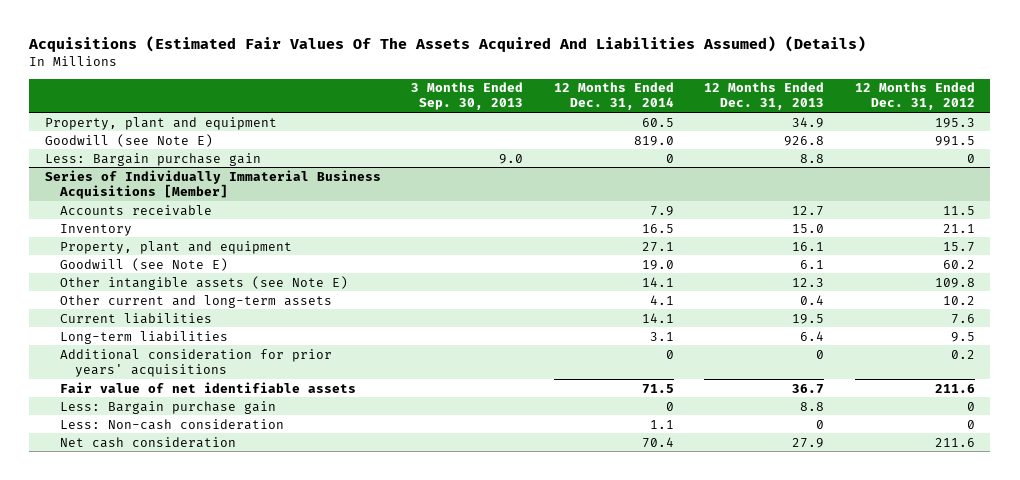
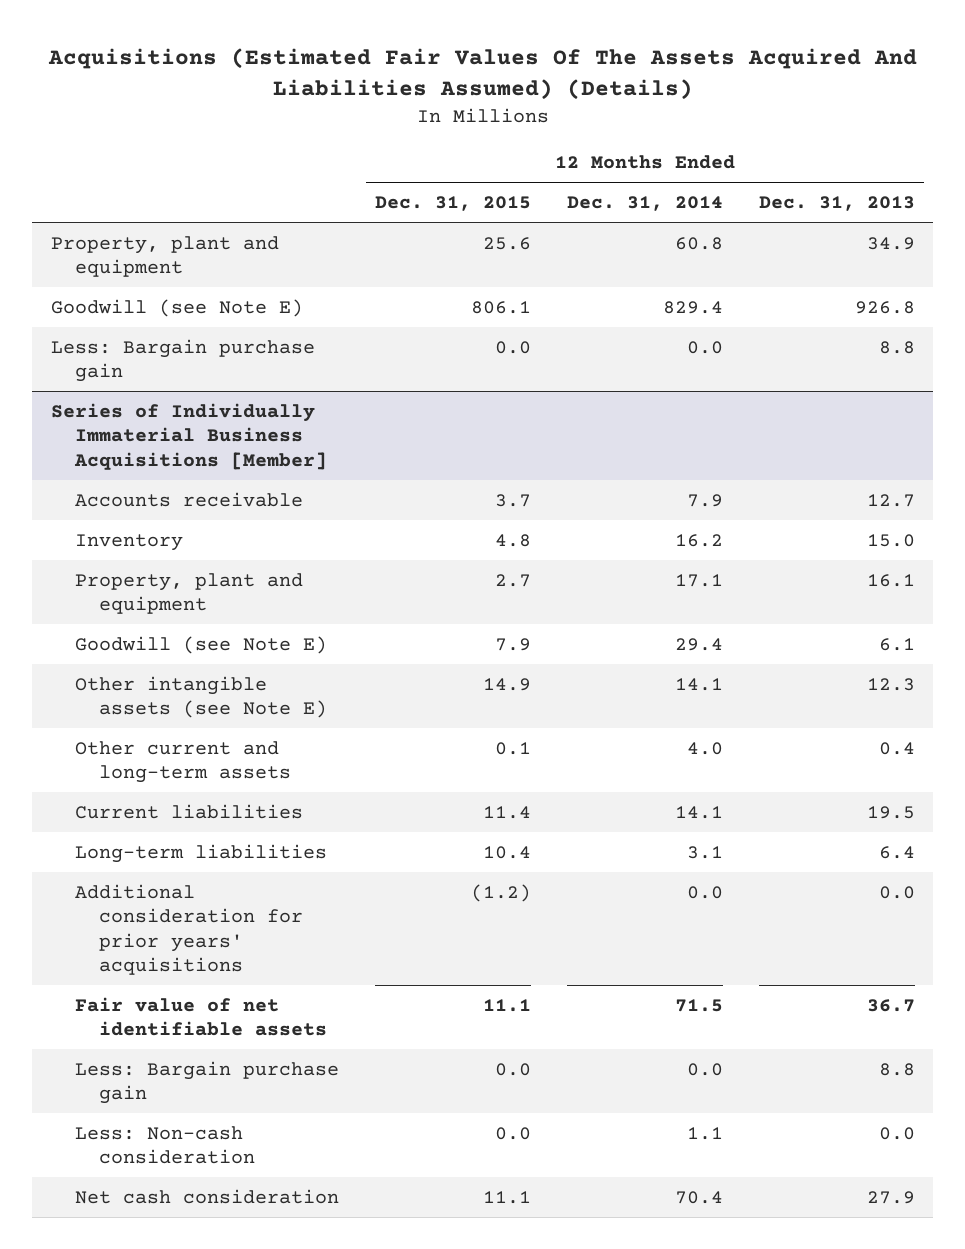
[411,82,524,111] 3 Months Ended Sep. 30, 2013 -> none
[854,82,975,111] 12 Months Ended Dec. 31, 2012 -> none
none -> [374,196,531,212] Dec. 31, 2015
[641,117,674,127] 60.5 -> [674,236,723,250] 60.8
[633,135,674,146] 819.0 -> [662,300,723,314] 829.4
[665,153,674,163] 0 -> [686,340,723,354] 0.0
[641,223,674,233] 16.5 -> [674,533,723,547] 16.2
[641,241,674,252] 27.1 -> [674,573,723,587] 17.1
[641,259,674,270] 19.0 -> [674,637,723,651] 29.4
[649,294,674,305] 4.1 -> [686,741,723,755] 4.0
[665,349,674,359] 0 -> [686,885,723,899] 0.0
[816,349,825,359] 0 -> [878,885,915,899] 0.0
[665,401,674,411] 0 -> [686,1062,723,1076] 0.0
[816,419,825,429] 0 -> [878,1126,915,1140] 0.0

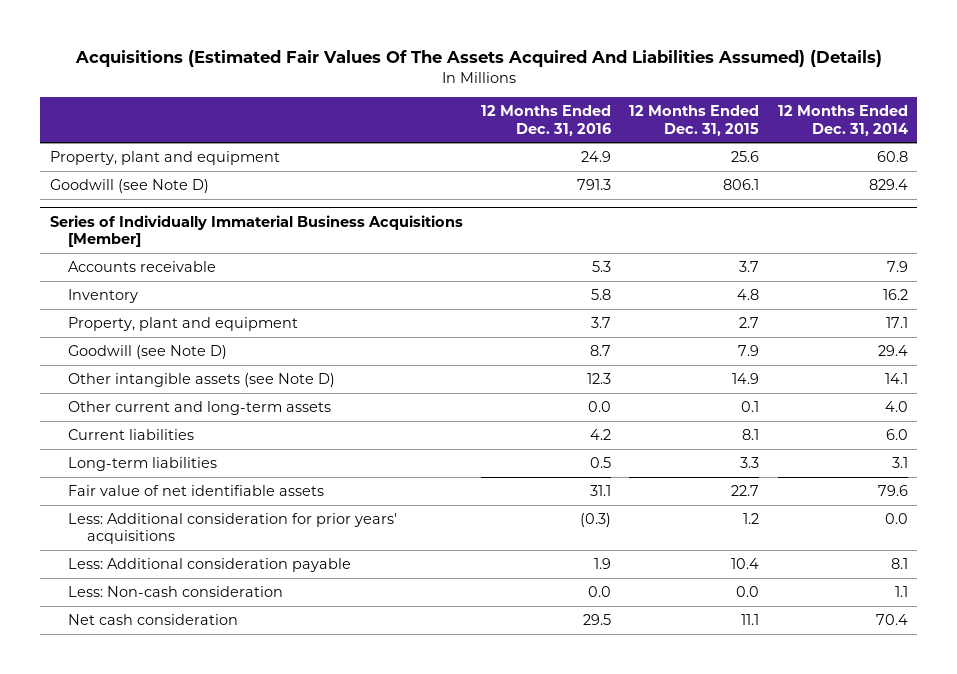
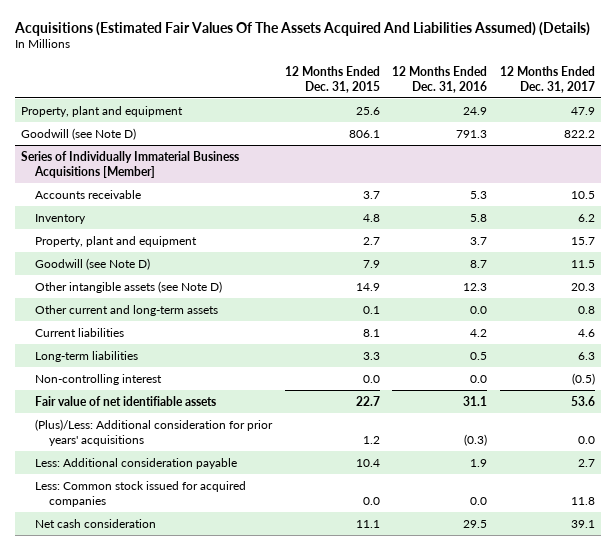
[777,105,908,136] 12 Months Ended Dec. 31, 2014 -> none
none -> [499,65,595,93] 12 Months Ended Dec. 31, 2017
none -> [35,373,163,385] Non-controlling interest
[68,513,398,545] Less: Additional consideration for prior years' acquisitions -> [35,418,274,446] (Plus)/Less: Additional consideration for prior years' acquisitions
[68,586,284,598] Less: Non-cash consideration -> none
none -> [35,480,247,507] Less: Common stock issued for acquired companies

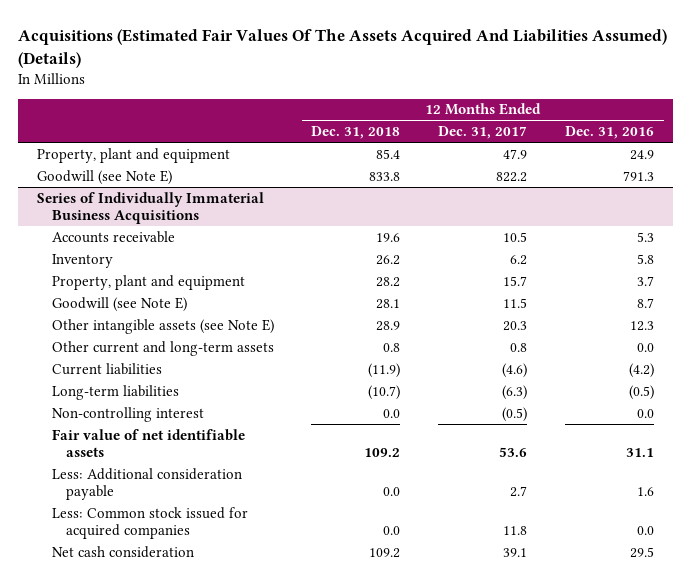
[284,65,380,93] 12 Months Ended Dec. 31, 2015 -> none
none -> [311,126,401,140] Dec. 31, 2018
[20,127,136,140] Goodwill (see Note D) -> [36,169,172,185] Goodwill (see Note E)
[20,150,239,178] Series of Individually Immaterial Business Acquisitions [Member] -> [36,191,264,225] Series of Individually Immaterial Business Acquisitions
[35,257,151,270] Goodwill (see Note D) -> [51,296,187,312] Goodwill (see Note E)
[35,280,223,293] Other intangible assets (see Note D) -> [51,318,274,334] Other intangible assets (see Note E)
[470,328,488,337] 4.2 -> [629,362,655,378] (4.2)
[577,328,595,337] 4.6 -> [502,362,528,378] (4.6)
[470,351,488,360] 0.5 -> [629,384,655,400] (0.5)
[577,351,595,360] 6.3 -> [502,384,528,400] (6.3)
[35,418,274,446] (Plus)/Less: Additional consideration for prior years' acquisitions -> none
[470,458,488,467] 1.9 -> [637,487,655,497] 1.6

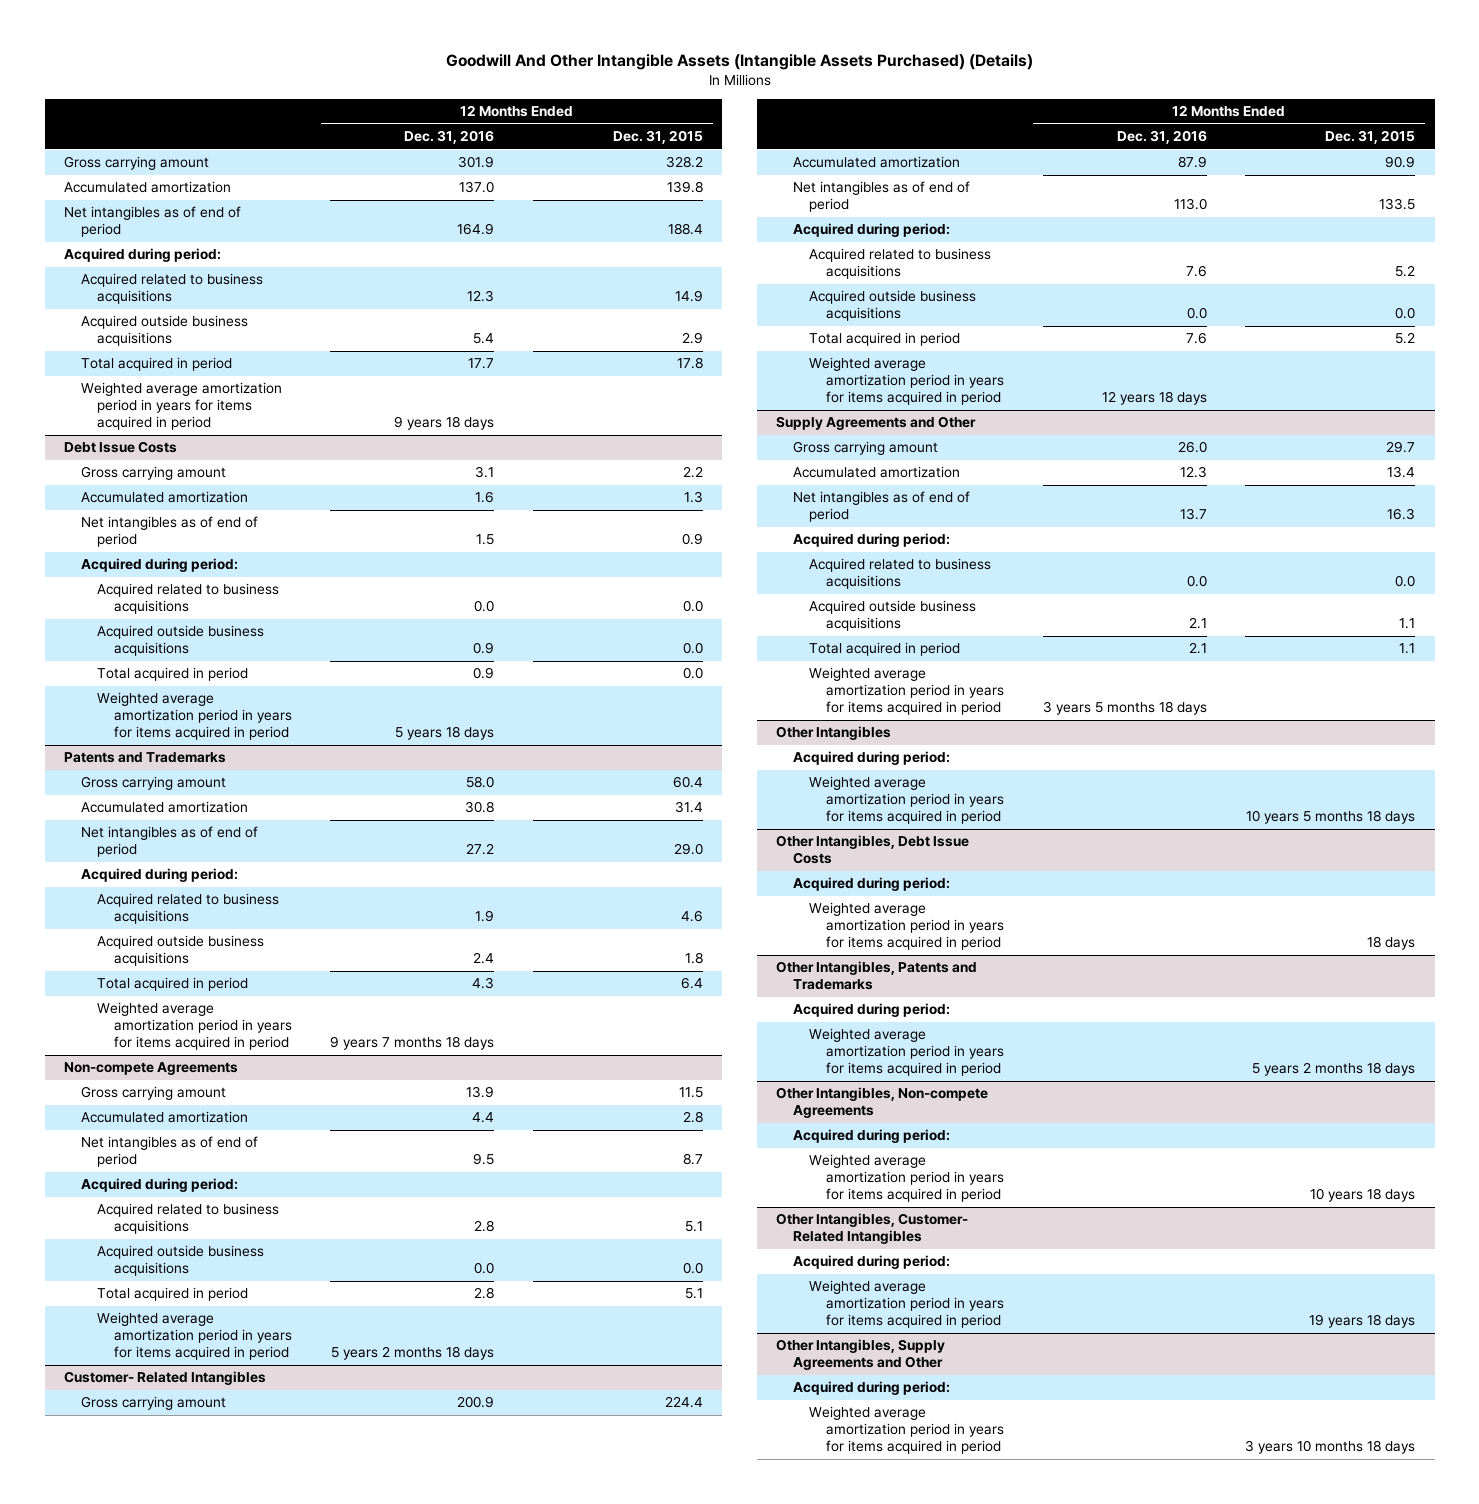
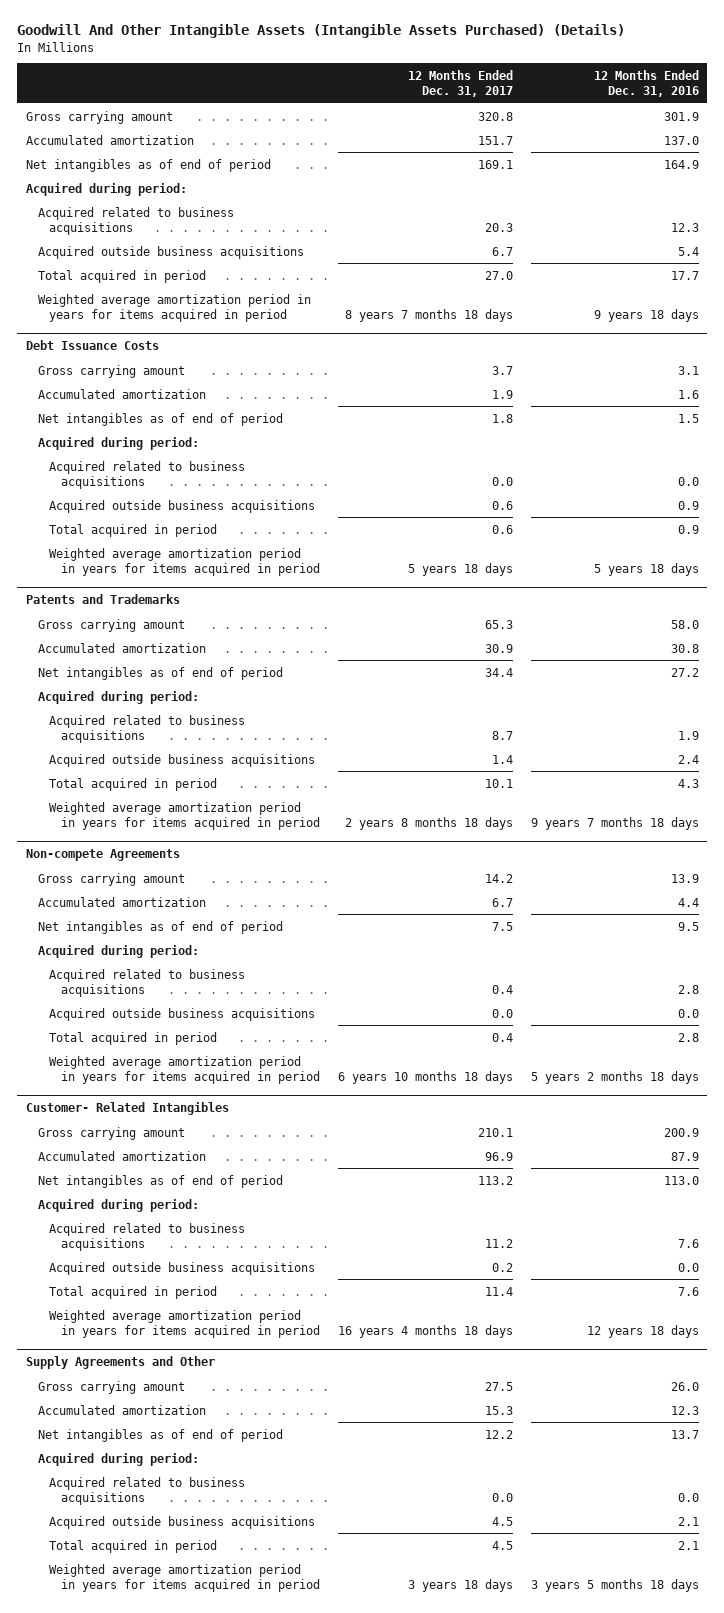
[612,130,703,145] Dec. 31, 2015 -> none
none -> [407,70,513,98] 12 Months Ended Dec. 31, 2017
[64,441,178,454] Debt Issue Costs -> [25,340,159,351] Debt Issuance Costs
[776,726,892,741] Other Intangibles -> none
[792,751,950,766] Acquired during period: -> none
[809,776,1005,825] Weighted average amortization period in years for items acquired in period -> none
[776,835,970,865] Other Intangibles, Debt Issue Costs -> none
[792,877,950,892] Acquired during period: -> none
[809,902,1005,951] Weighted average amortization period in years for items acquired in period -> none
[776,961,978,991] Other Intangibles, Patents and Trademarks -> none
[792,1003,950,1018] Acquired during period: -> none
[809,1028,1005,1077] Weighted average amortization period in years for items acquired in period -> none
[776,1087,989,1119] Other Intangibles, Non-compete Agreements -> none
[792,1129,950,1144] Acquired during period: -> none
[809,1154,1005,1203] Weighted average amortization period in years for items acquired in period -> none
[776,1213,969,1245] Other Intangibles, Customer- Related Intangibles -> none
[792,1255,950,1270] Acquired during period: -> none
[809,1280,1005,1329] Weighted average amortization period in years for items acquired in period -> none
[776,1339,946,1371] Other Intangibles, Supply Agreements and Other -> none
[792,1381,950,1396] Acquired during period: -> none
[809,1406,1005,1455] Weighted average amortization period in years for items acquired in period -> none

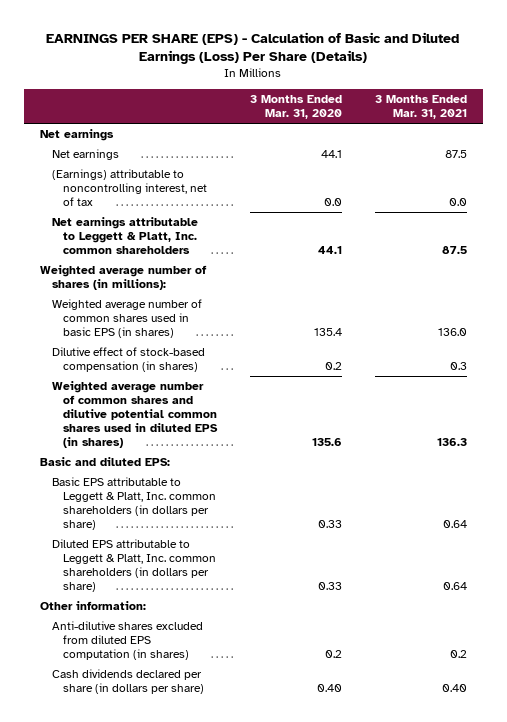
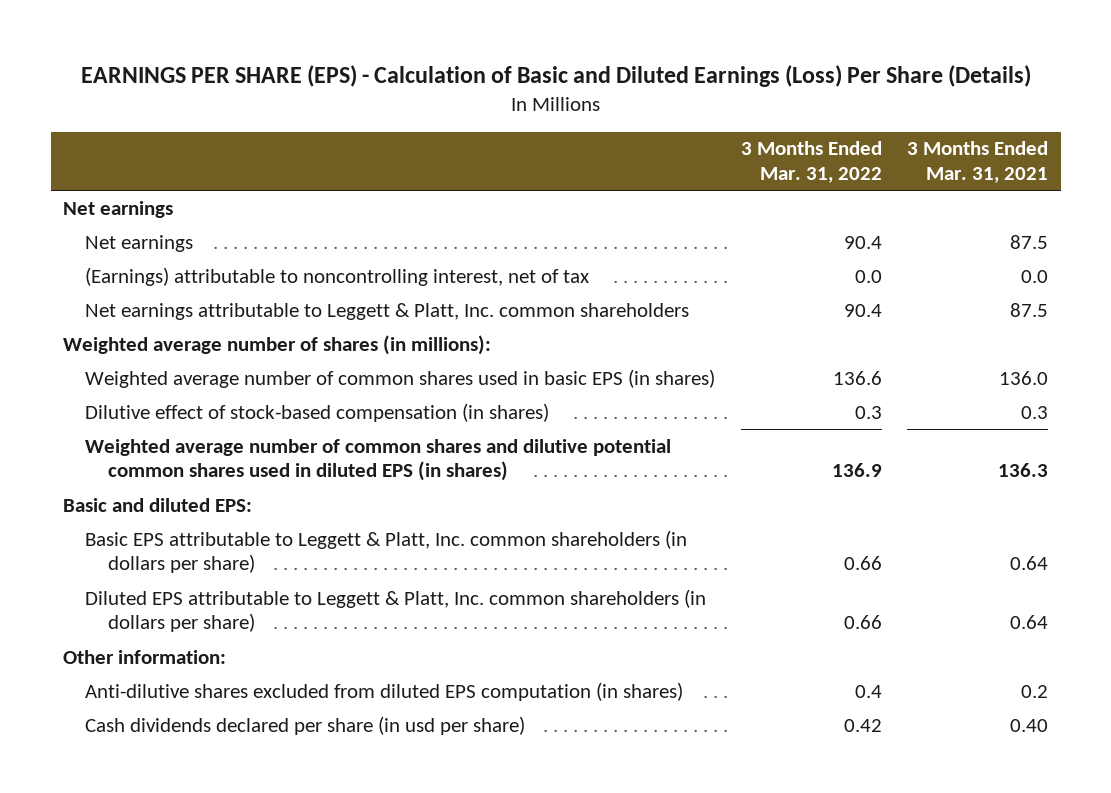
[249,95,342,120] 3 Months Ended Mar. 31, 2020 -> none
none -> [740,141,882,183] 3 Months Ended Mar. 31, 2022
[51,669,204,695] Cash dividends declared per share (in dollars per share) -> [85,715,526,735] Cash dividends declared per share (in usd per share)

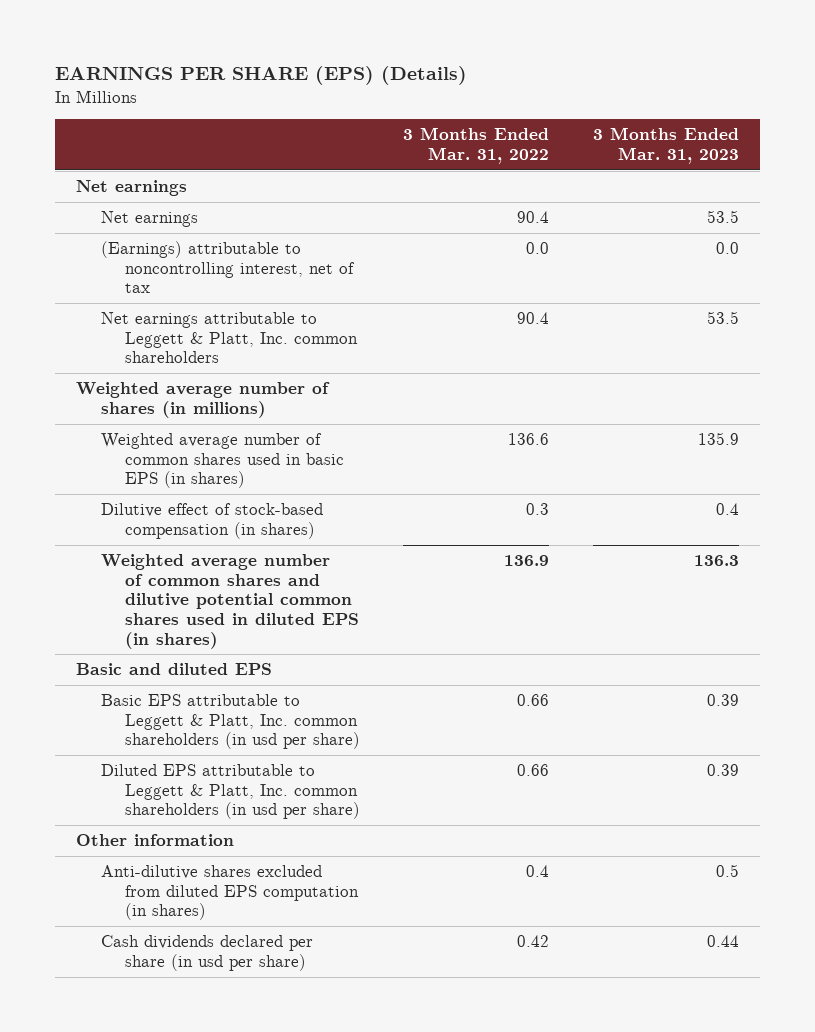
[80,64,1031,87] EARNINGS PER SHARE (EPS) - Calculation of Basic and Diluted Earnings (Loss) Per Share (Details) -> [54,66,467,86] EARNINGS PER SHARE (EPS) (Details)
[907,141,1049,183] 3 Months Ended Mar. 31, 2021 -> none
none -> [592,127,739,164] 3 Months Ended Mar. 31, 2023
[63,334,492,355] Weighted average number of shares (in millions): -> [76,382,331,418] Weighted average number of shares (in millions)
[63,497,253,512] Basic and diluted EPS: -> [76,663,273,676] Basic and diluted EPS
[85,529,688,574] Basic EPS attributable to Leggett & Platt, Inc. common shareholders (in dollars per share) -> [100,694,360,750] Basic EPS attributable to Leggett & Platt, Inc. common shareholders (in usd per share)
[85,588,707,633] Diluted EPS attributable to Leggett & Platt, Inc. common shareholders (in dollars per share) -> [100,764,360,820] Diluted EPS attributable to Leggett & Platt, Inc. common shareholders (in usd per share)
[63,649,227,664] Other information: -> [76,834,235,847] Other information

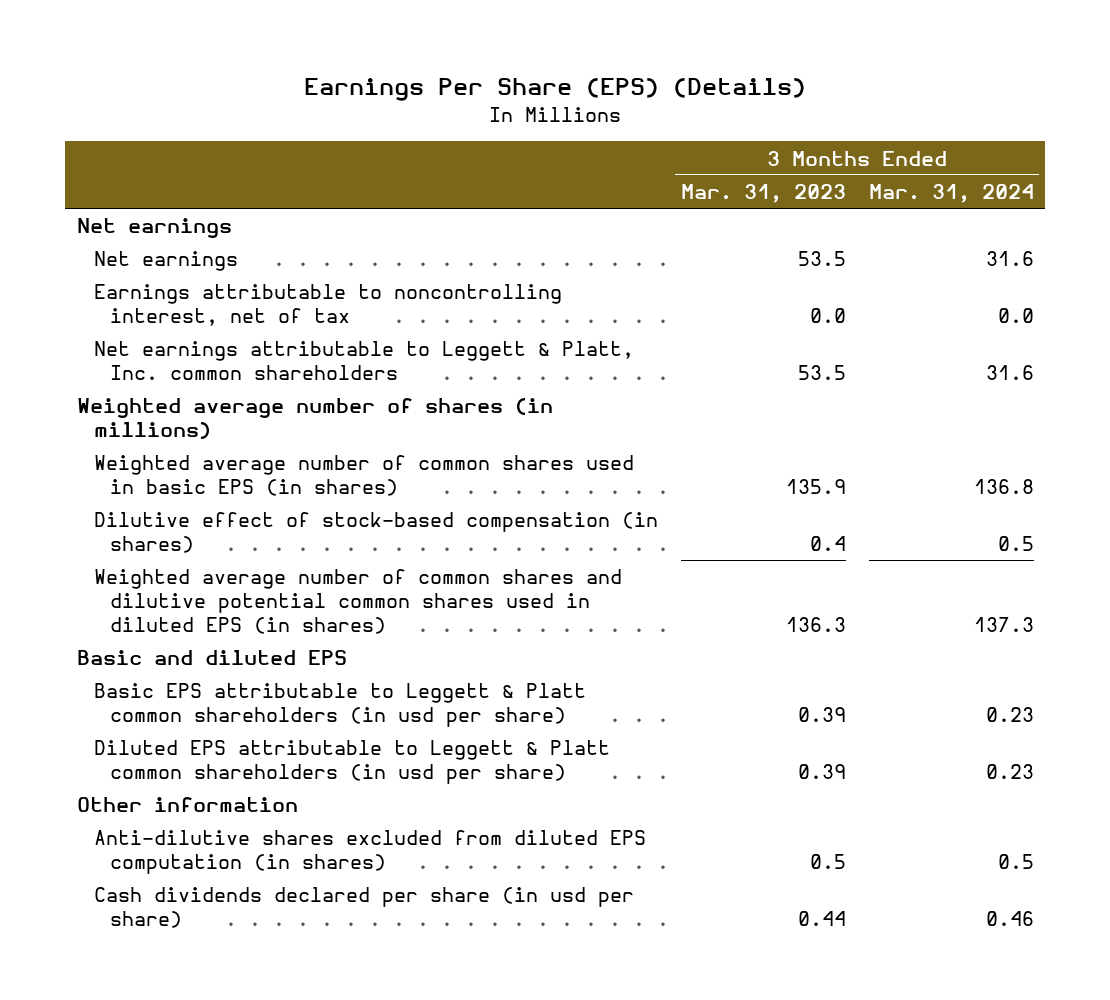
[54,66,467,86] EARNINGS PER SHARE (EPS) (Details) -> [304,78,807,102] Earnings Per Share (EPS) (Details)
[403,127,550,164] 3 Months Ended Mar. 31, 2022 -> none
none -> [868,183,1034,203] Mar. 31, 2024
[100,241,355,294] (Earnings) attributable to noncontrolling interest, net of tax -> [93,284,562,327] Earnings attributable to noncontrolling interest, net of tax
[100,694,360,750] Basic EPS attributable to Leggett & Platt, Inc. common shareholders (in usd per share) -> [93,683,586,728] Basic EPS attributable to Leggett & Platt common shareholders (in usd per share)
[100,764,360,820] Diluted EPS attributable to Leggett & Platt, Inc. common shareholders (in usd per share) -> [93,740,610,785] Diluted EPS attributable to Leggett & Platt common shareholders (in usd per share)

